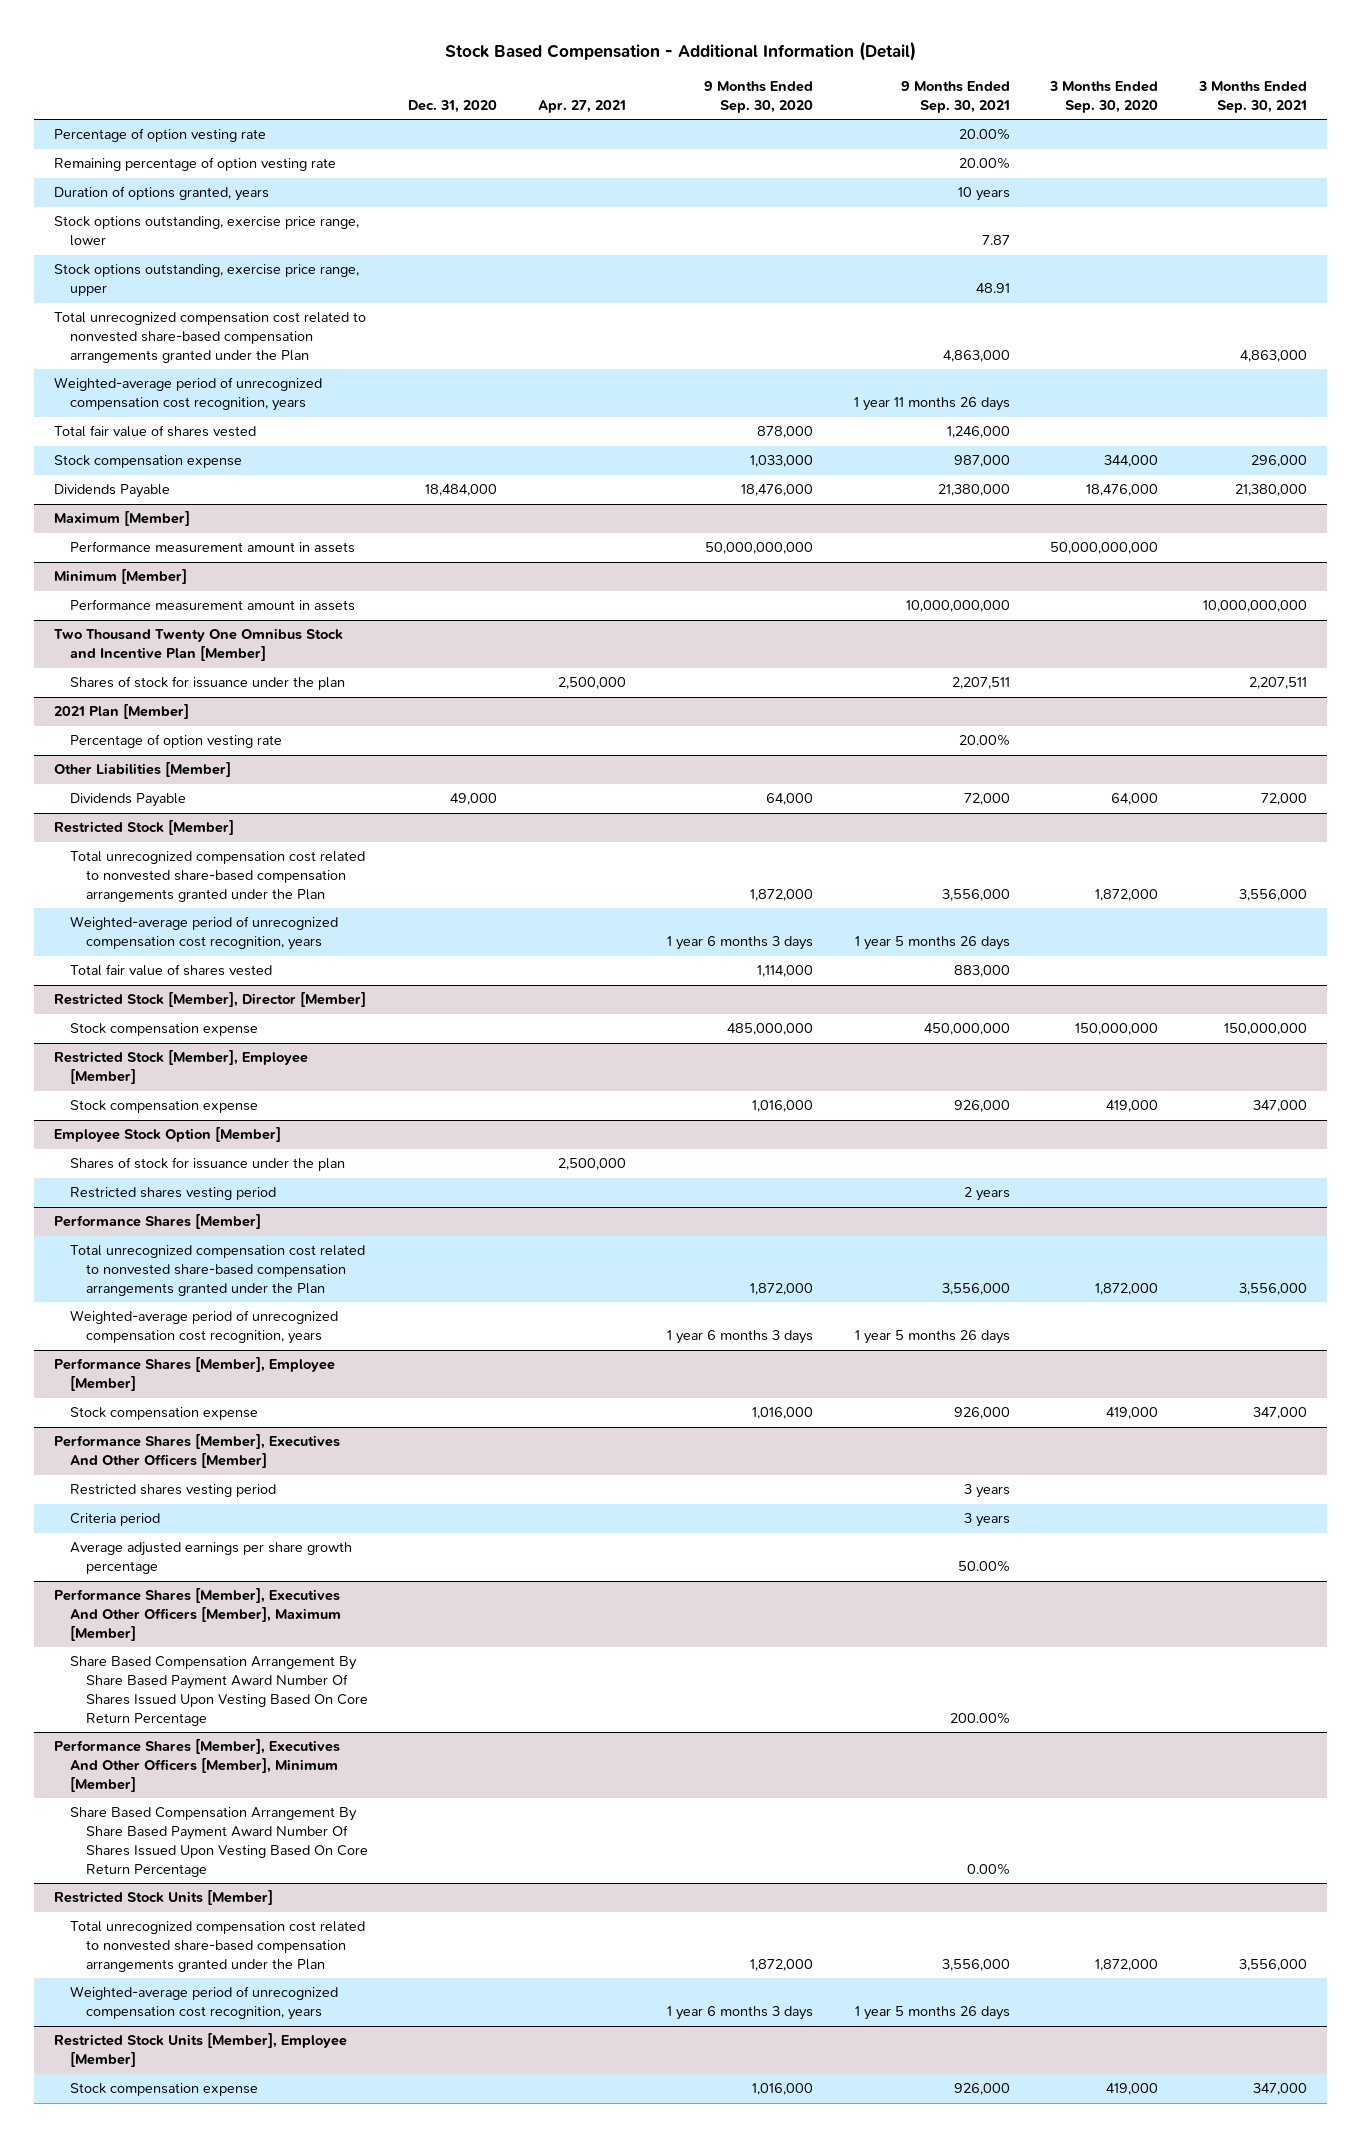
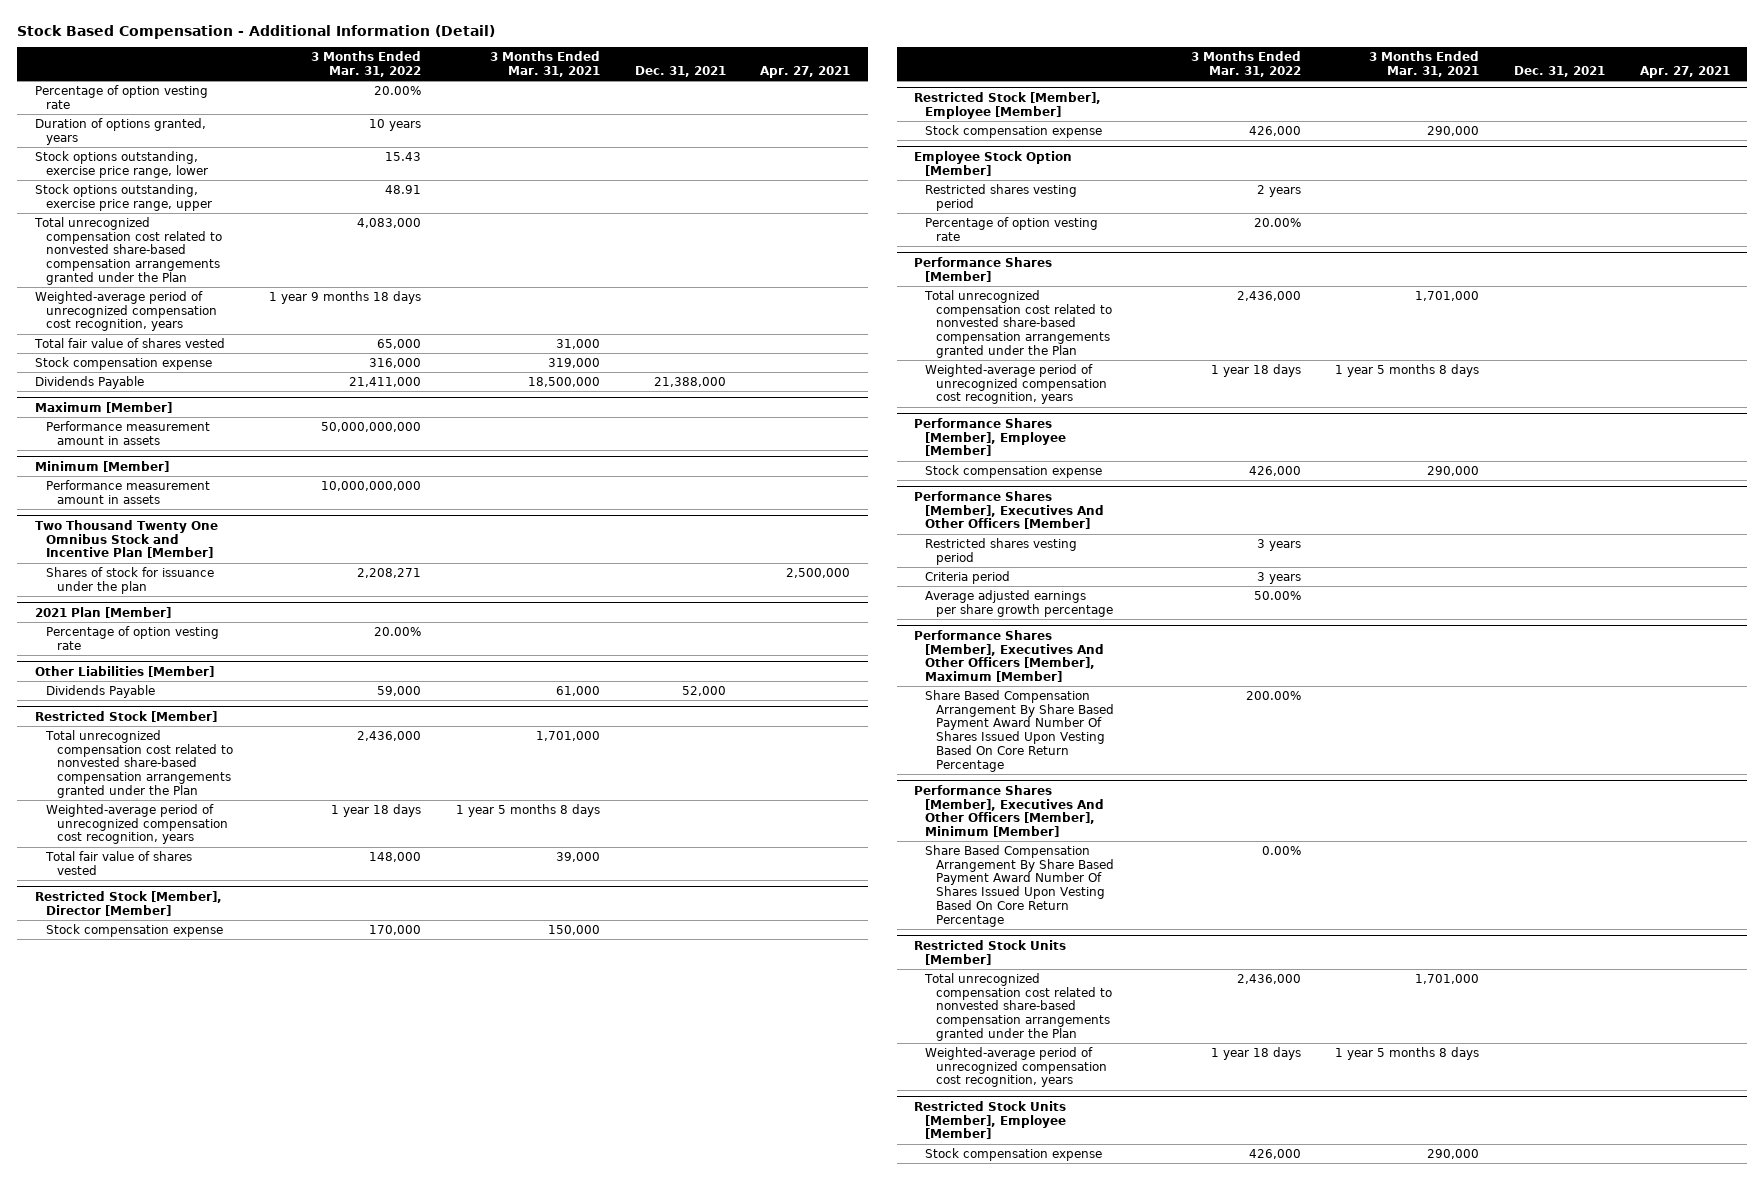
[408,99,498,113] Dec. 31, 2020 -> none
[703,80,813,113] 9 Months Ended Sep. 30, 2020 -> none
[900,80,1010,113] 9 Months Ended Sep. 30, 2021 -> none
[1049,80,1159,113] 3 Months Ended Sep. 30, 2020 -> none
[1198,80,1308,113] 3 Months Ended Sep. 30, 2021 -> none
none -> [311,51,422,77] 3 Months Ended Mar. 31, 2022
none -> [489,51,600,77] 3 Months Ended Mar. 31, 2021
none -> [634,65,726,77] Dec. 31, 2021
[54,157,337,172] Remaining percentage of option vesting rate -> none
[69,1157,345,1172] Shares of stock for issuance under the plan -> none
none -> [925,216,1099,241] Percentage of option vesting rate

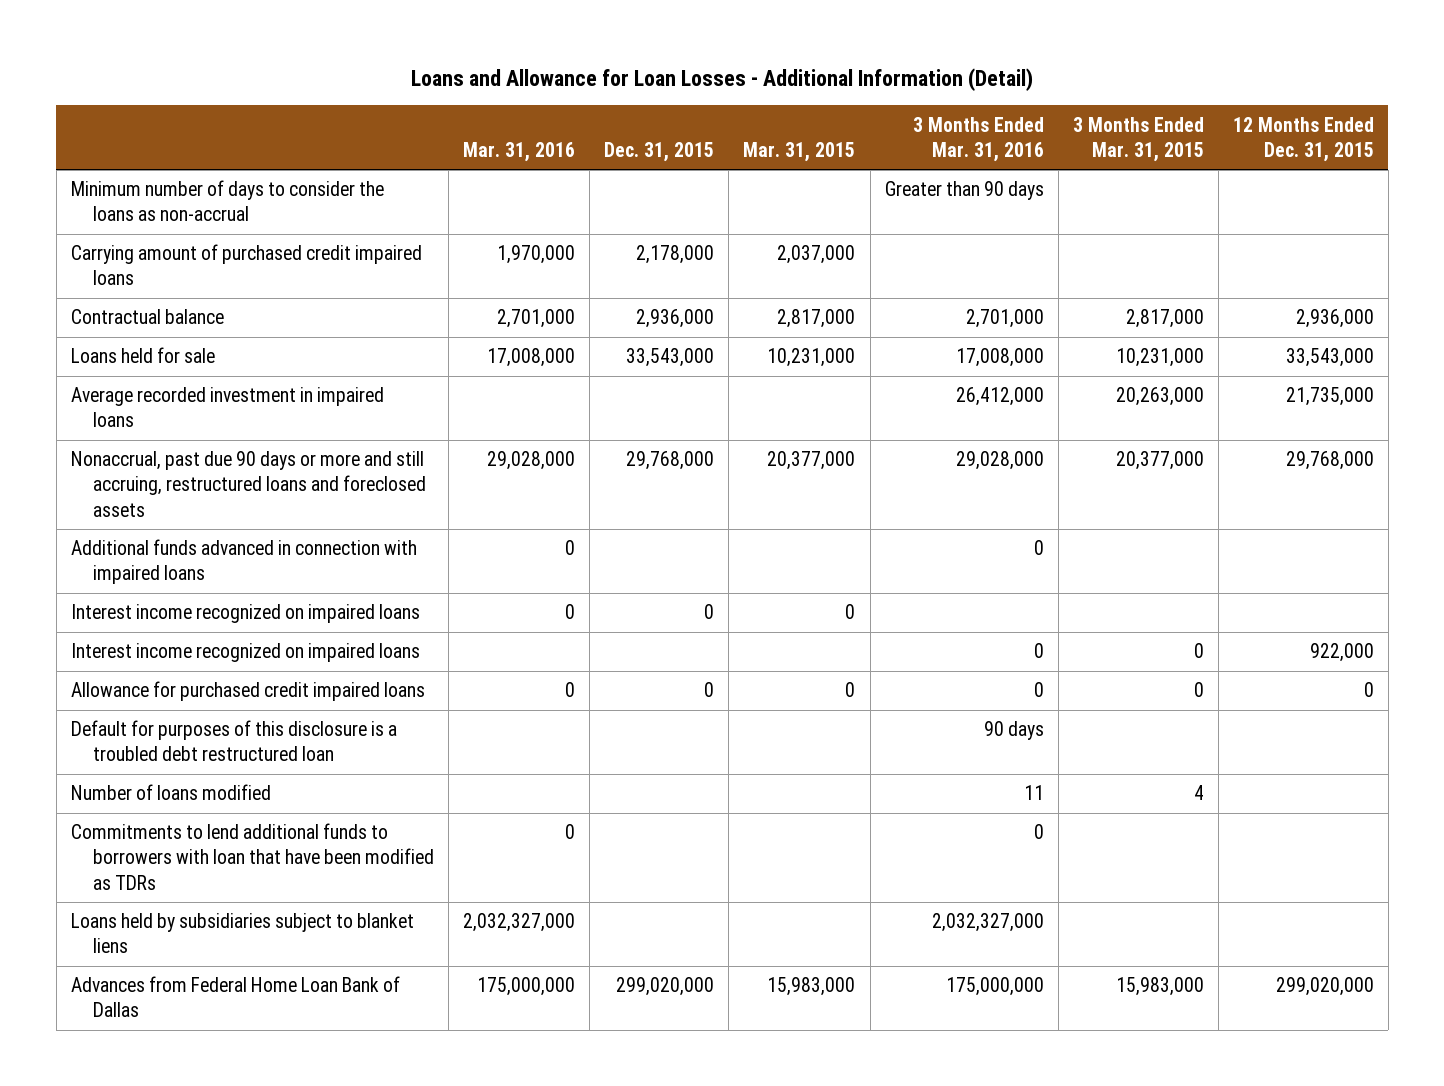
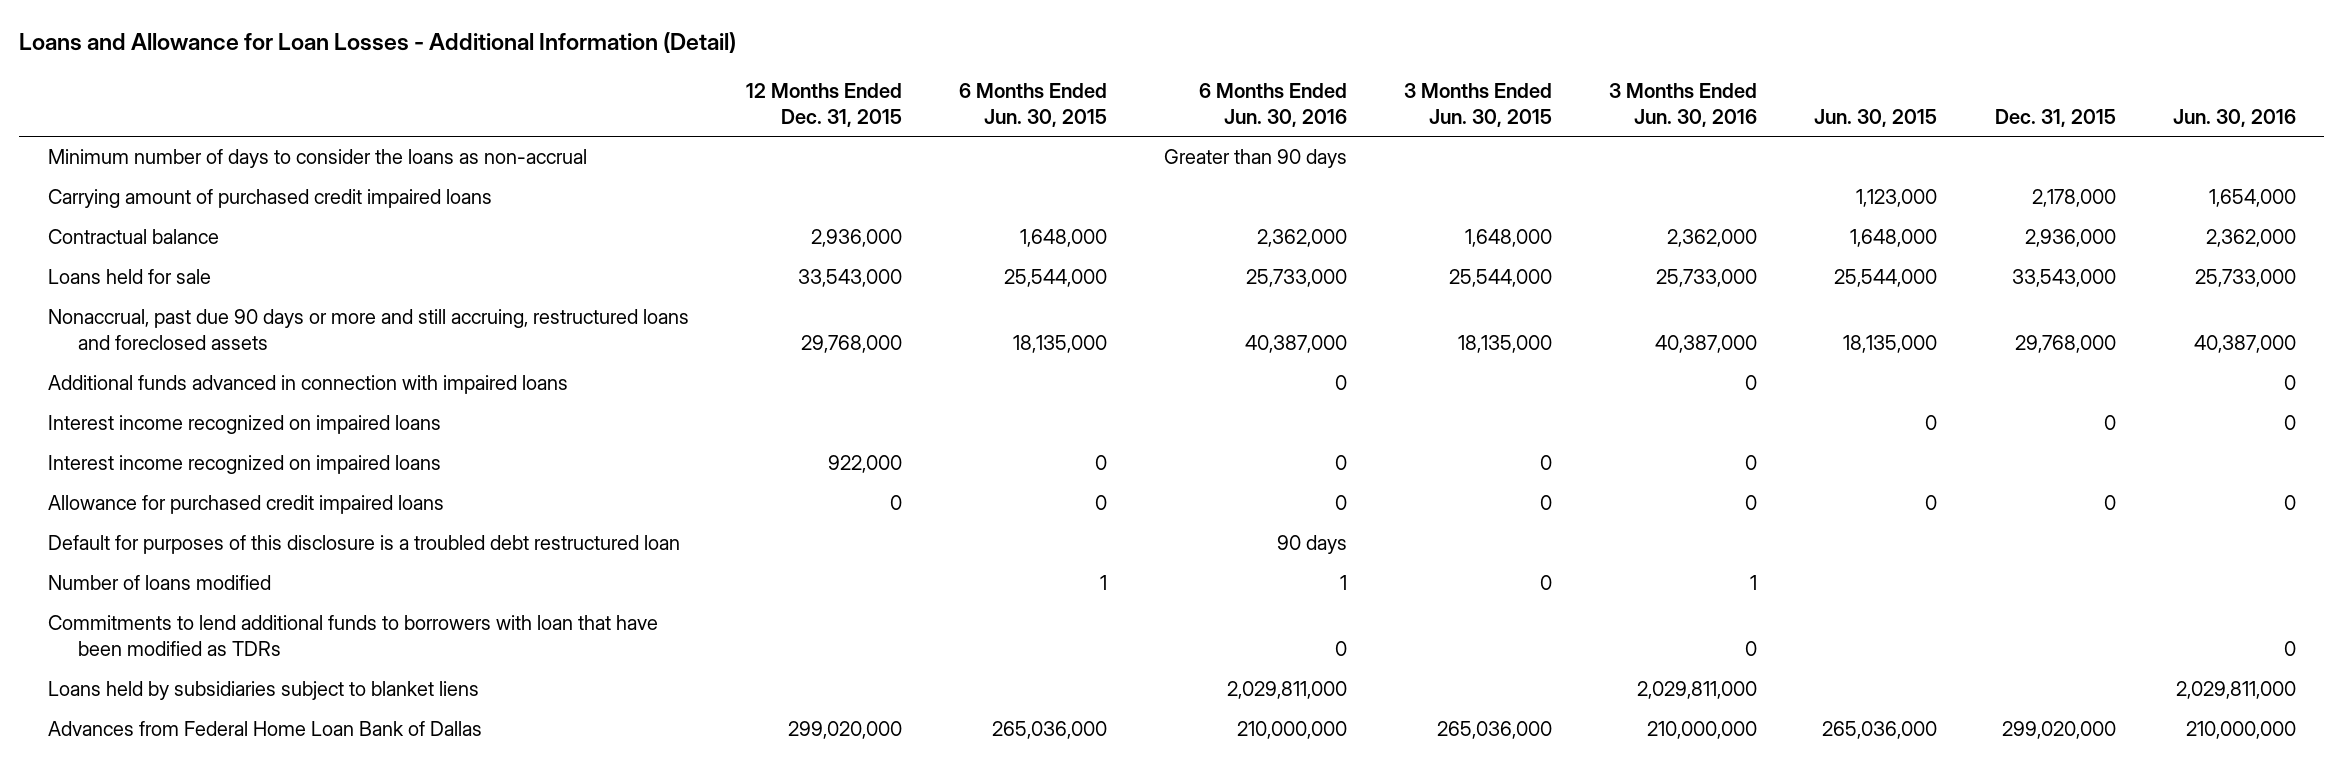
[463,141,576,162] Mar. 31, 2016 -> none
[743,141,856,162] Mar. 31, 2015 -> none
[912,116,1044,162] 3 Months Ended Mar. 31, 2016 -> none
[1072,116,1204,162] 3 Months Ended Mar. 31, 2015 -> none
none -> [958,82,1107,127] 6 Months Ended Jun. 30, 2015
none -> [1199,82,1348,127] 6 Months Ended Jun. 30, 2016
none -> [1404,82,1553,127] 3 Months Ended Jun. 30, 2015
none -> [1609,82,1758,127] 3 Months Ended Jun. 30, 2016
none -> [1814,108,1938,127] Jun. 30, 2015
none -> [2172,108,2296,127] Jun. 30, 2016
[70,387,384,428] Average recorded investment in impaired loans -> none

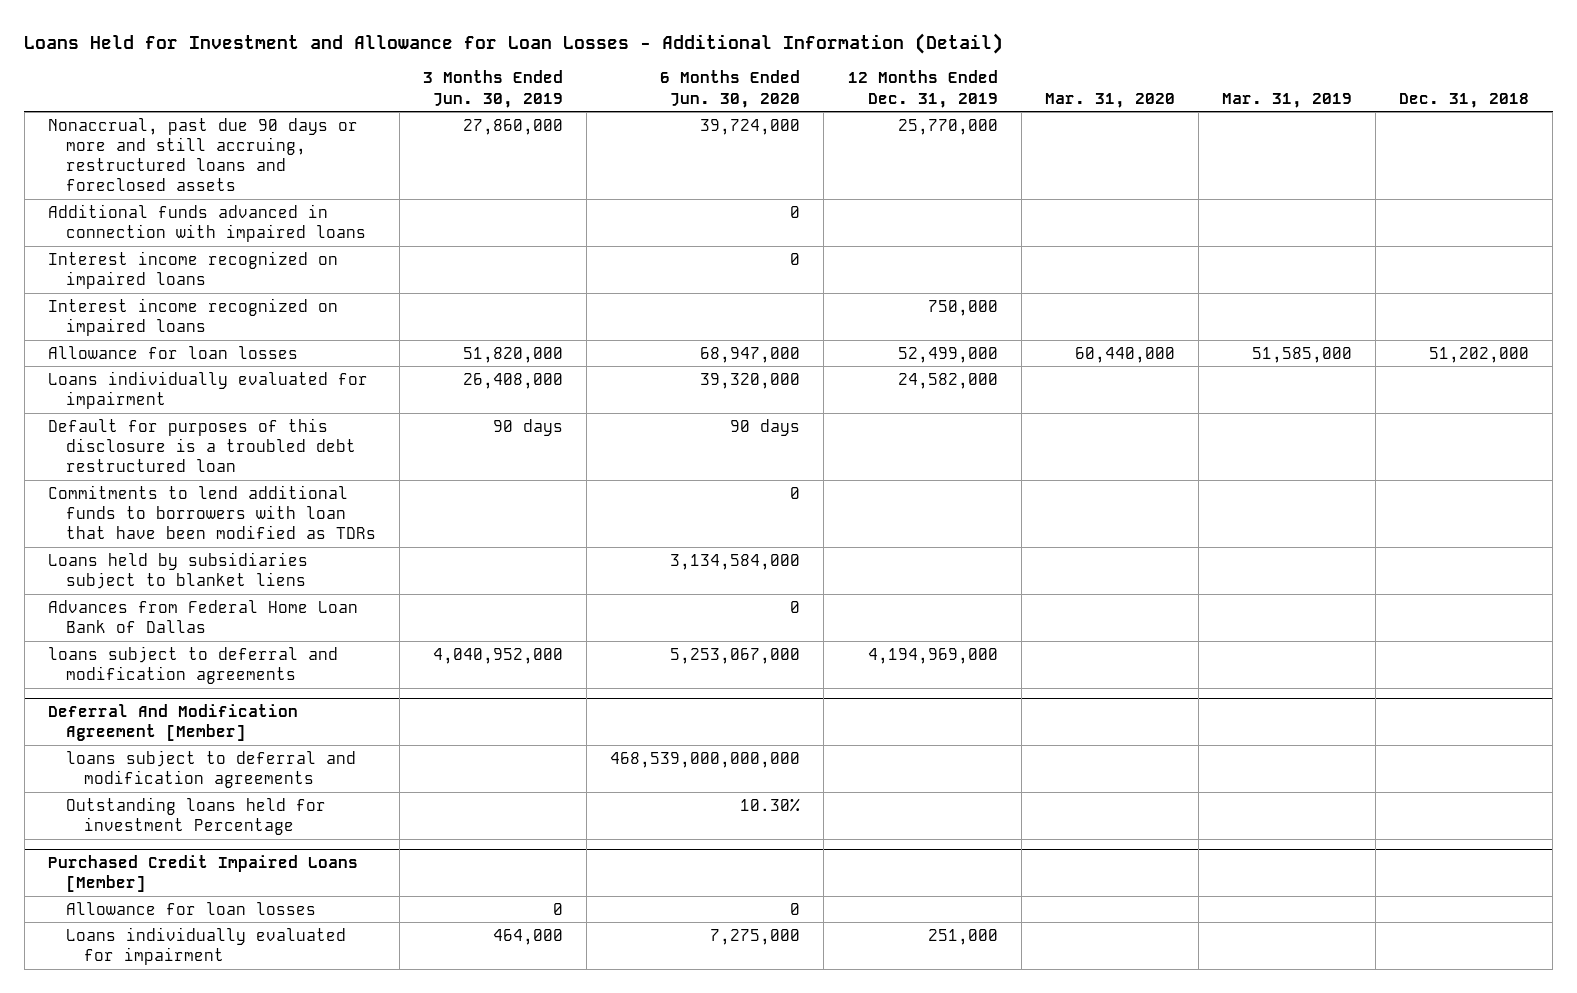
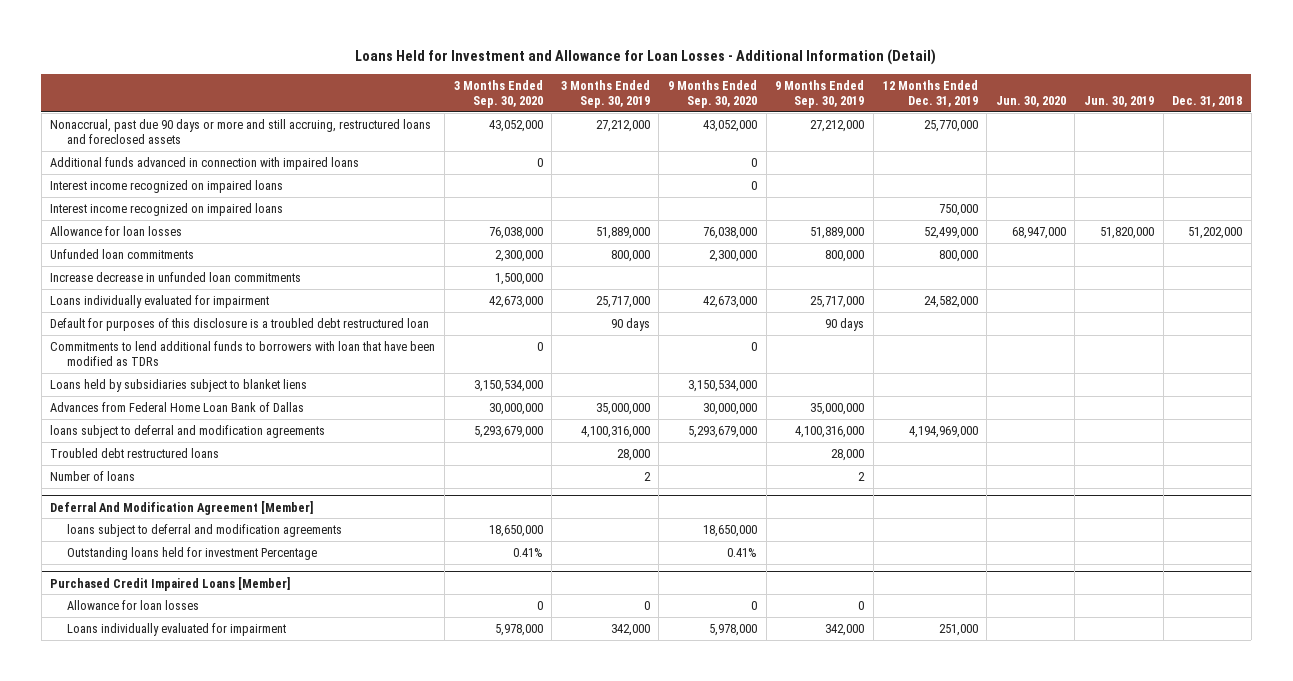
[423,70,564,108] 3 Months Ended Jun. 30, 2019 -> none
[660,70,801,108] 6 Months Ended Jun. 30, 2020 -> none
[1044,92,1175,108] Mar. 31, 2020 -> none
[1222,92,1353,108] Mar. 31, 2019 -> none
none -> [453,79,543,109] 3 Months Ended Sep. 30, 2020
none -> [560,79,650,109] 3 Months Ended Sep. 30, 2019
none -> [668,79,758,109] 9 Months Ended Sep. 30, 2020
none -> [775,79,865,109] 9 Months Ended Sep. 30, 2019
none -> [995,96,1066,108] Jun. 30, 2020
none -> [1083,96,1154,108] Jun. 30, 2019
none -> [50,248,195,259] Unfunded loan commitments
none -> [50,271,302,282] Increase decrease in unfunded loan commitments
none -> [50,447,220,458] Troubled debt restructured loans
none -> [50,470,136,481] Number of loans

